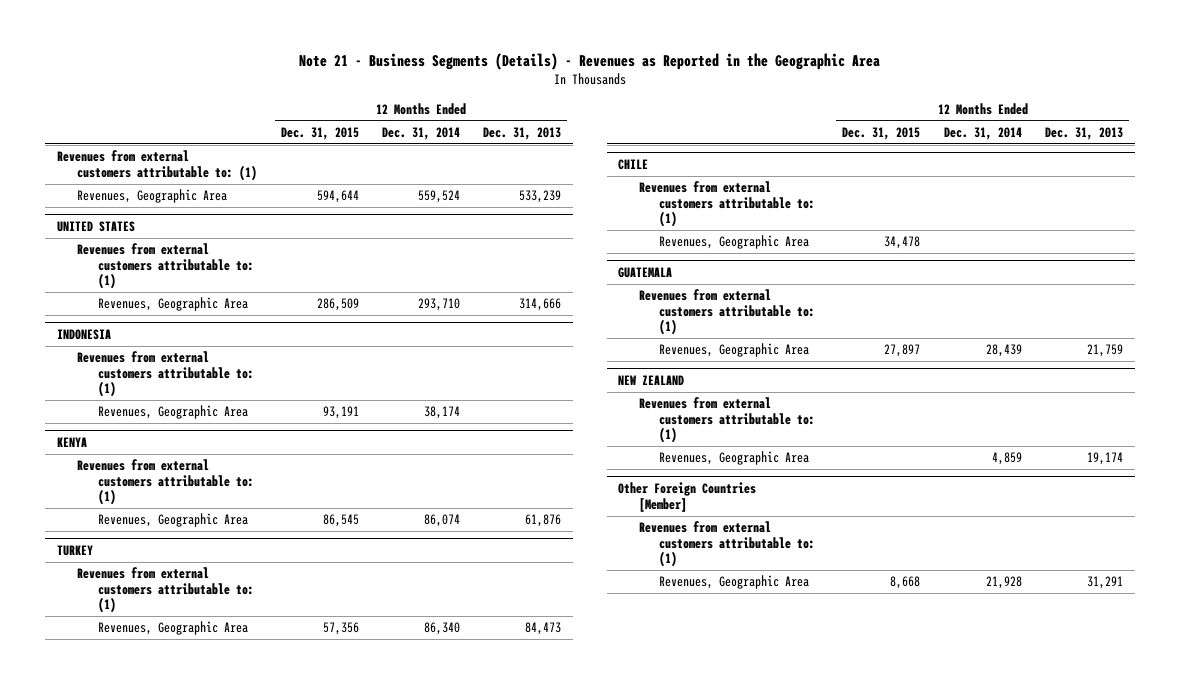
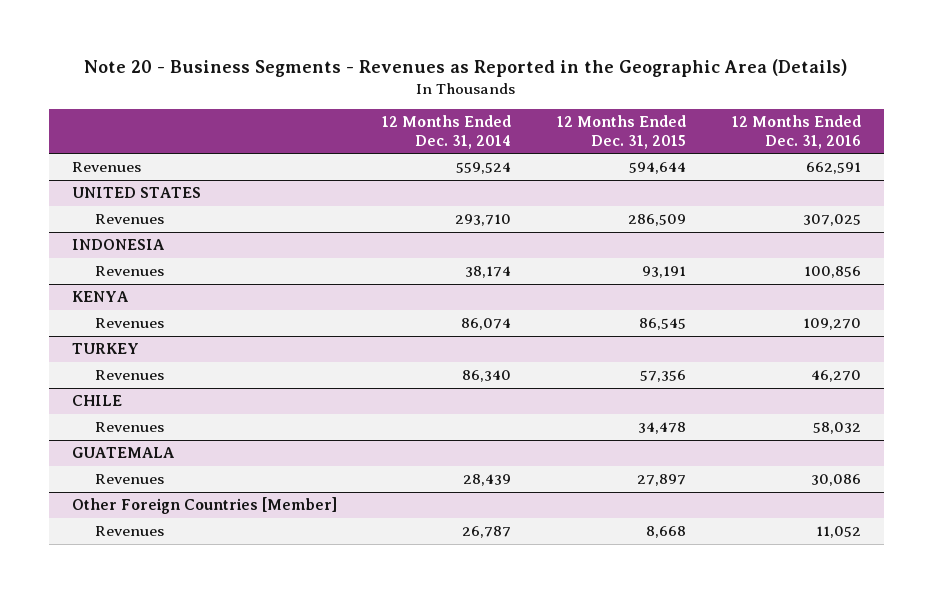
[298,52,880,70] Note 21 - Business Segments (Details) - Revenues as Reported in the Geographic Area -> [84,58,848,77] Note 20 - Business Segments - Revenues as Reported in the Geographic Area (Details)
[483,126,562,140] Dec. 31, 2013 -> none
none -> [731,115,861,149] 12 Months Ended Dec. 31, 2016
[56,150,258,181] Revenues from external customers attributable to: (1) -> none
[77,189,228,204] Revenues, Geographic Area -> [71,162,141,173] Revenues
[77,243,254,290] Revenues from external customers attributable to: (1) -> none
[97,297,248,312] Revenues, Geographic Area -> [94,214,164,225] Revenues
[77,351,254,398] Revenues from external customers attributable to: (1) -> none
[97,405,248,420] Revenues, Geographic Area -> [94,266,164,277] Revenues
[77,459,254,506] Revenues from external customers attributable to: (1) -> none
[97,513,248,528] Revenues, Geographic Area -> [94,318,164,329] Revenues
[77,567,254,614] Revenues from external customers attributable to: (1) -> none
[97,621,248,636] Revenues, Geographic Area -> [94,370,164,381] Revenues
[638,181,816,228] Revenues from external customers attributable to: (1) -> none
[659,235,810,250] Revenues, Geographic Area -> [94,422,164,433] Revenues
[638,289,816,336] Revenues from external customers attributable to: (1) -> none
[618,375,685,386] NEW ZEALAND -> none
[638,397,816,444] Revenues from external customers attributable to: (1) -> none
[659,451,810,466] Revenues, Geographic Area -> none
[659,343,810,358] Revenues, Geographic Area -> [94,474,164,485] Revenues
[638,521,816,568] Revenues from external customers attributable to: (1) -> none
[659,575,810,590] Revenues, Geographic Area -> [94,526,164,537] Revenues
[985,576,1022,590] 21,928 -> [462,526,512,539] 26,787

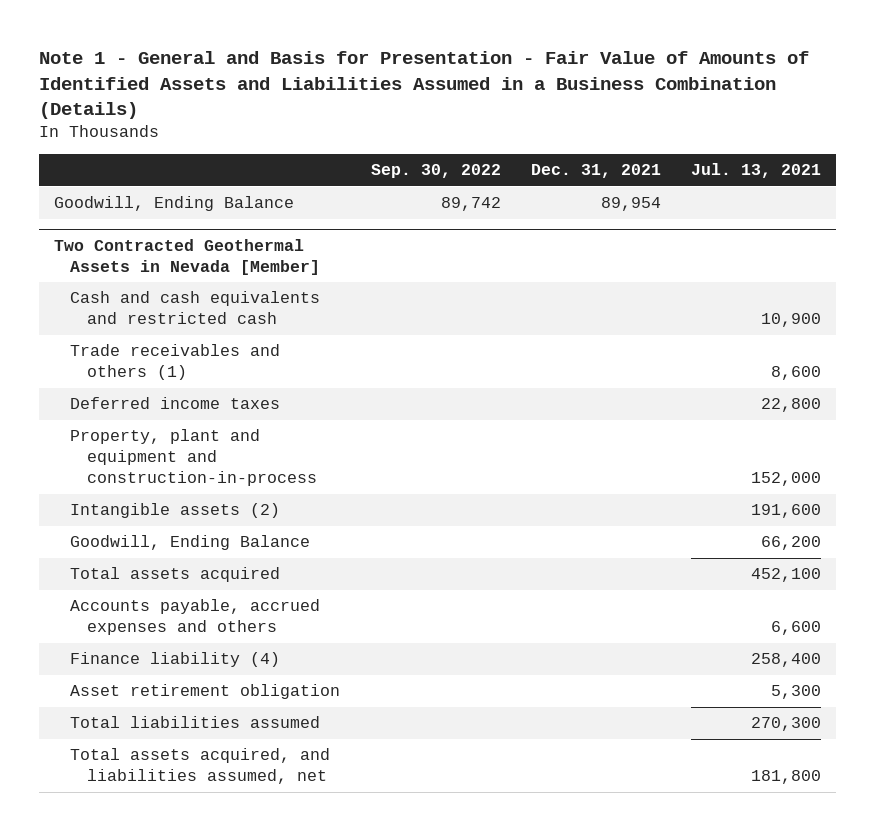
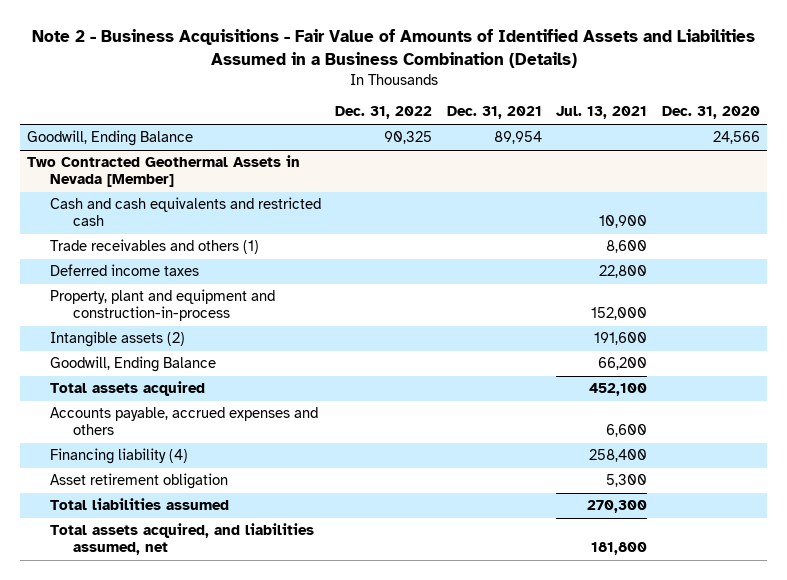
[38,51,809,120] Note 1 - General and Basis for Presentation - Fair Value of Amounts of Identified Assets and Liabilities Assumed in a Business Combination (Details) -> [31,29,755,68] Note 2 - Business Acquisitions - Fair Value of Amounts of Identified Assets and Liabilities Assumed in a Business Combination (Details)
[370,163,501,178] Sep. 30, 2022 -> none
none -> [335,106,433,120] Dec. 31, 2022
none -> [662,106,761,120] Dec. 31, 2020
[70,652,281,668] Finance liability (4) -> [49,448,188,465] Financing liability (4)

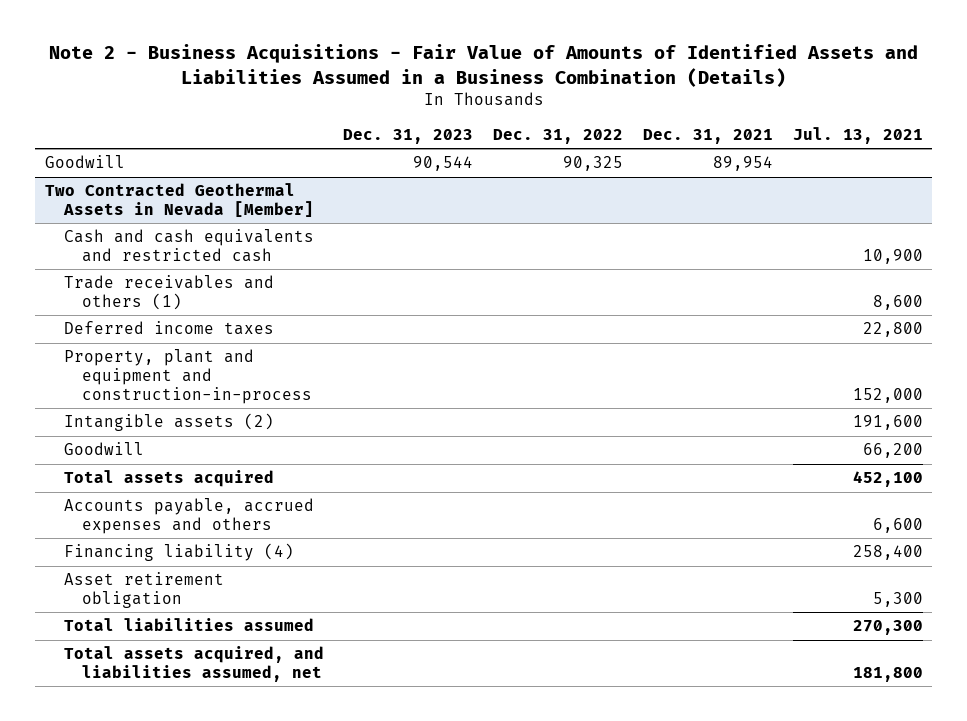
[662,106,761,120] Dec. 31, 2020 -> none
none -> [343,128,474,144] Dec. 31, 2023
[27,130,194,147] Goodwill, Ending Balance -> [44,155,125,169] Goodwill
[49,356,216,373] Goodwill, Ending Balance -> [63,442,144,456] Goodwill

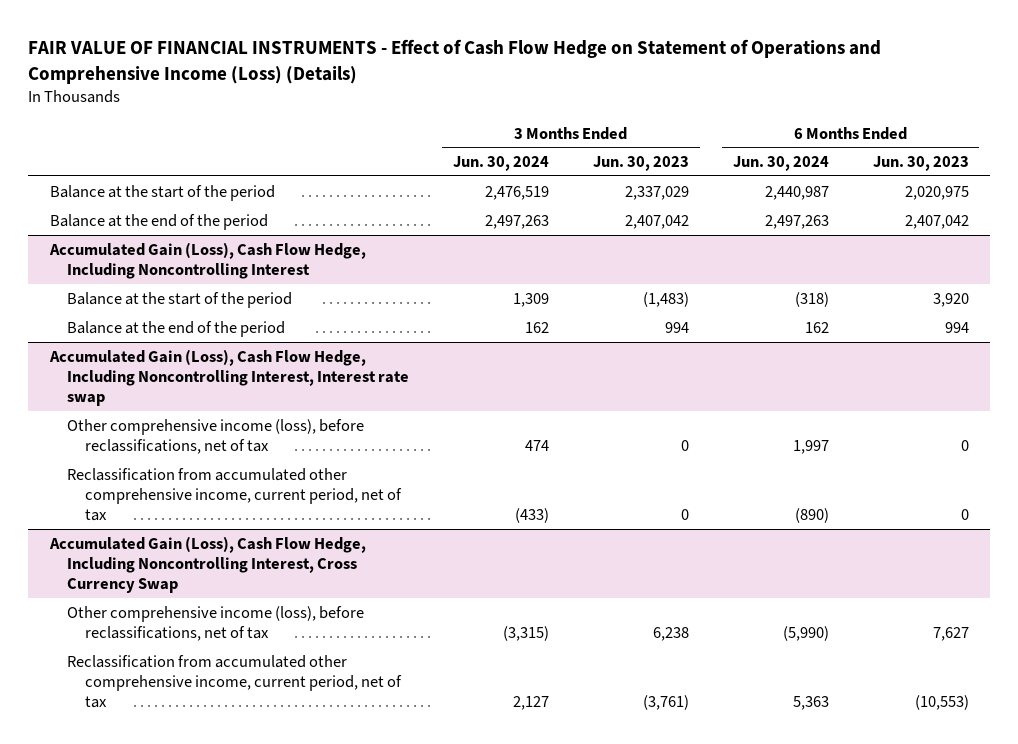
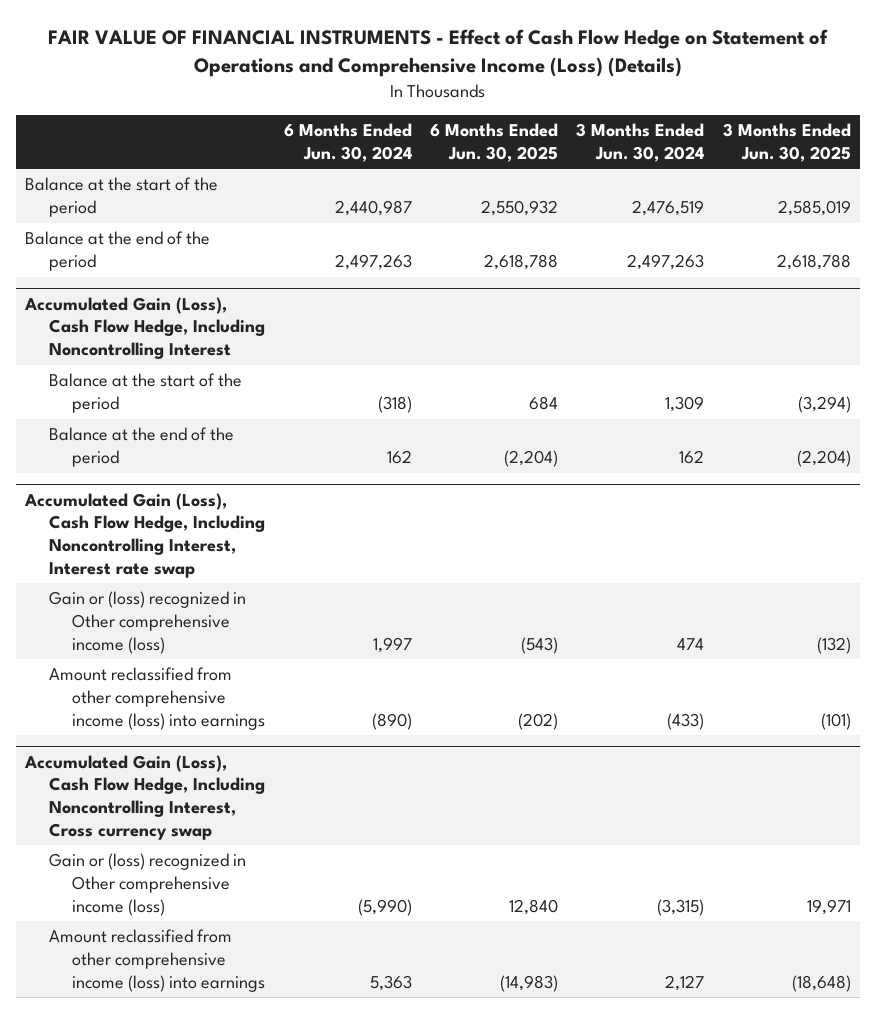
[592,156,689,172] Jun. 30, 2023 -> none
[872,156,969,172] Jun. 30, 2023 -> none
none -> [430,123,559,162] 6 Months Ended Jun. 30, 2025
none -> [722,123,851,162] 3 Months Ended Jun. 30, 2025
[67,418,365,454] Other comprehensive income (loss), before reclassifications, net of tax -> [48,591,246,654] Gain or (loss) recognized in Other comprehensive income (loss)
[67,467,402,521] Reclassification from accumulated other comprehensive income, current period, net of tax -> [48,667,266,730] Amount reclassified from other comprehensive income (loss) into earnings
[48,535,366,593] Accumulated Gain (Loss), Cash Flow Hedge, Including Noncontrolling Interest, Cross Currency Swap -> [24,754,265,840] Accumulated Gain (Loss), Cash Flow Hedge, Including Noncontrolling Interest, Cross currency swap
[67,605,365,641] Other comprehensive income (loss), before reclassifications, net of tax -> [48,853,246,916] Gain or (loss) recognized in Other comprehensive income (loss)
[67,654,402,708] Reclassification from accumulated other comprehensive income, current period, net of tax -> [48,929,266,992] Amount reclassified from other comprehensive income (loss) into earnings

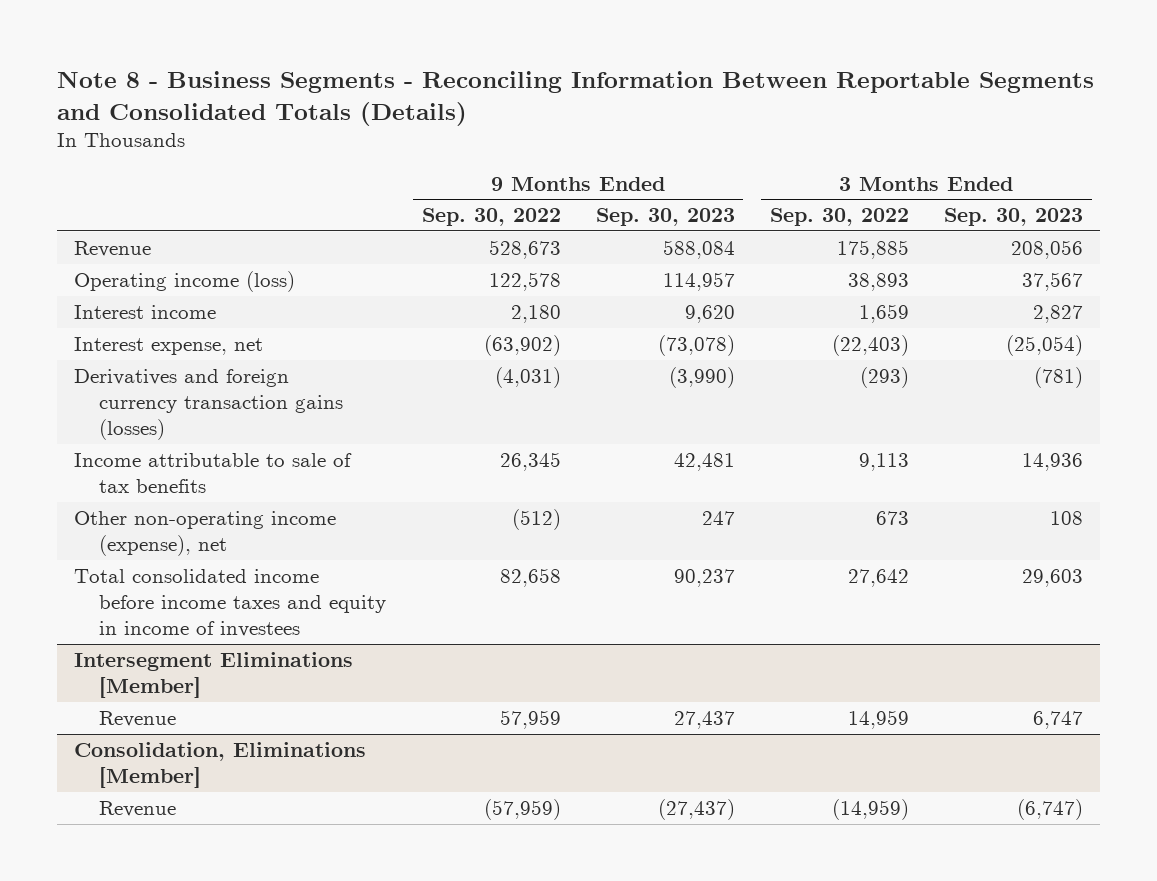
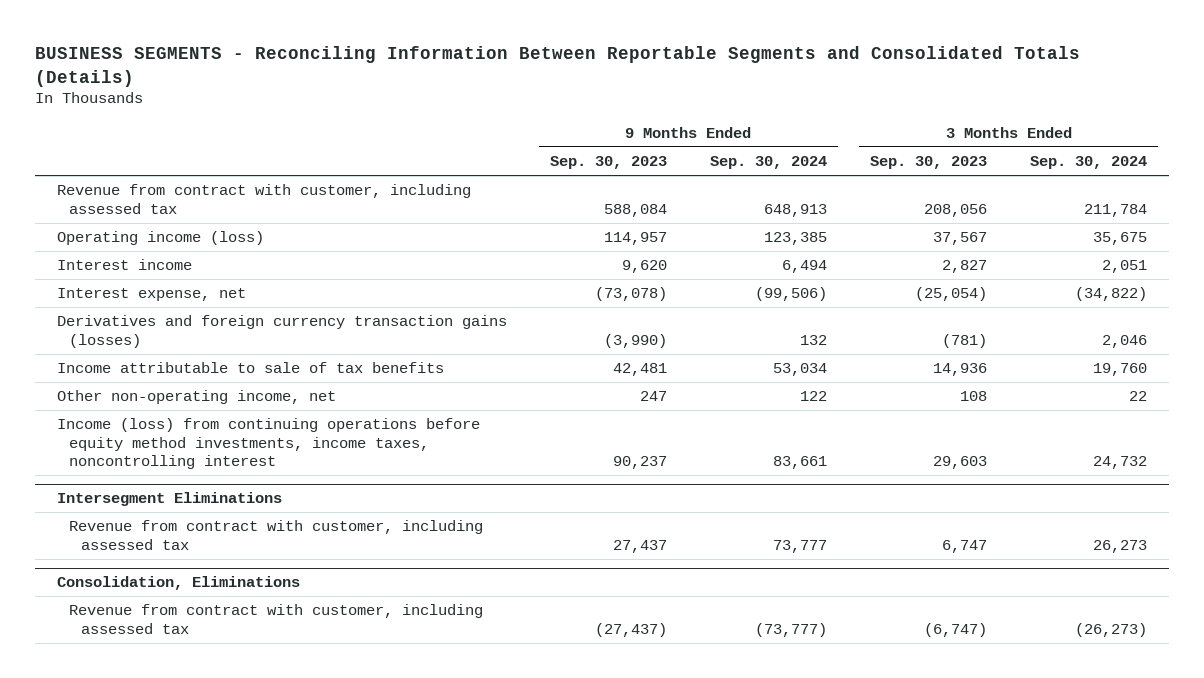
[56,71,1094,126] Note 8 - Business Segments - Reconciling Information Between Reportable Segments and Consolidated Totals (Details) -> [35,45,1081,87] BUSINESS SEGMENTS - Reconciling Information Between Reportable Segments and Consolidated Totals (Details)
[421,208,561,227] Sep. 30, 2022 -> none
[769,208,909,227] Sep. 30, 2022 -> none
none -> [709,156,827,170] Sep. 30, 2024
none -> [1030,156,1148,170] Sep. 30, 2024
[74,240,152,257] Revenue -> [56,184,471,214] Revenue from contract with customer, including assessed tax
[74,510,337,556] Other non-operating income (expense), net -> [56,390,336,405] Other non-operating income, net
[74,568,387,637] Total consolidated income before income taxes and equity in income of investees -> [56,418,480,469] Income (loss) from continuing operations before equity method investments, income taxes, noncontrolling interest
[74,651,354,698] Intersegment Eliminations [Member] -> [56,492,282,507] Intersegment Eliminations
[99,710,177,727] Revenue -> [68,520,483,550] Revenue from contract with customer, including assessed tax
[74,741,367,788] Consolidation, Eliminations [Member] -> [56,576,300,591] Consolidation, Eliminations
[99,800,177,817] Revenue -> [68,604,483,634] Revenue from contract with customer, including assessed tax

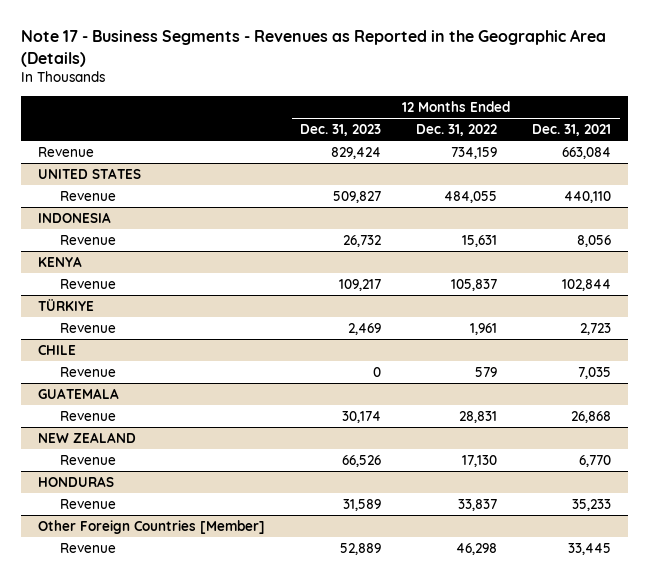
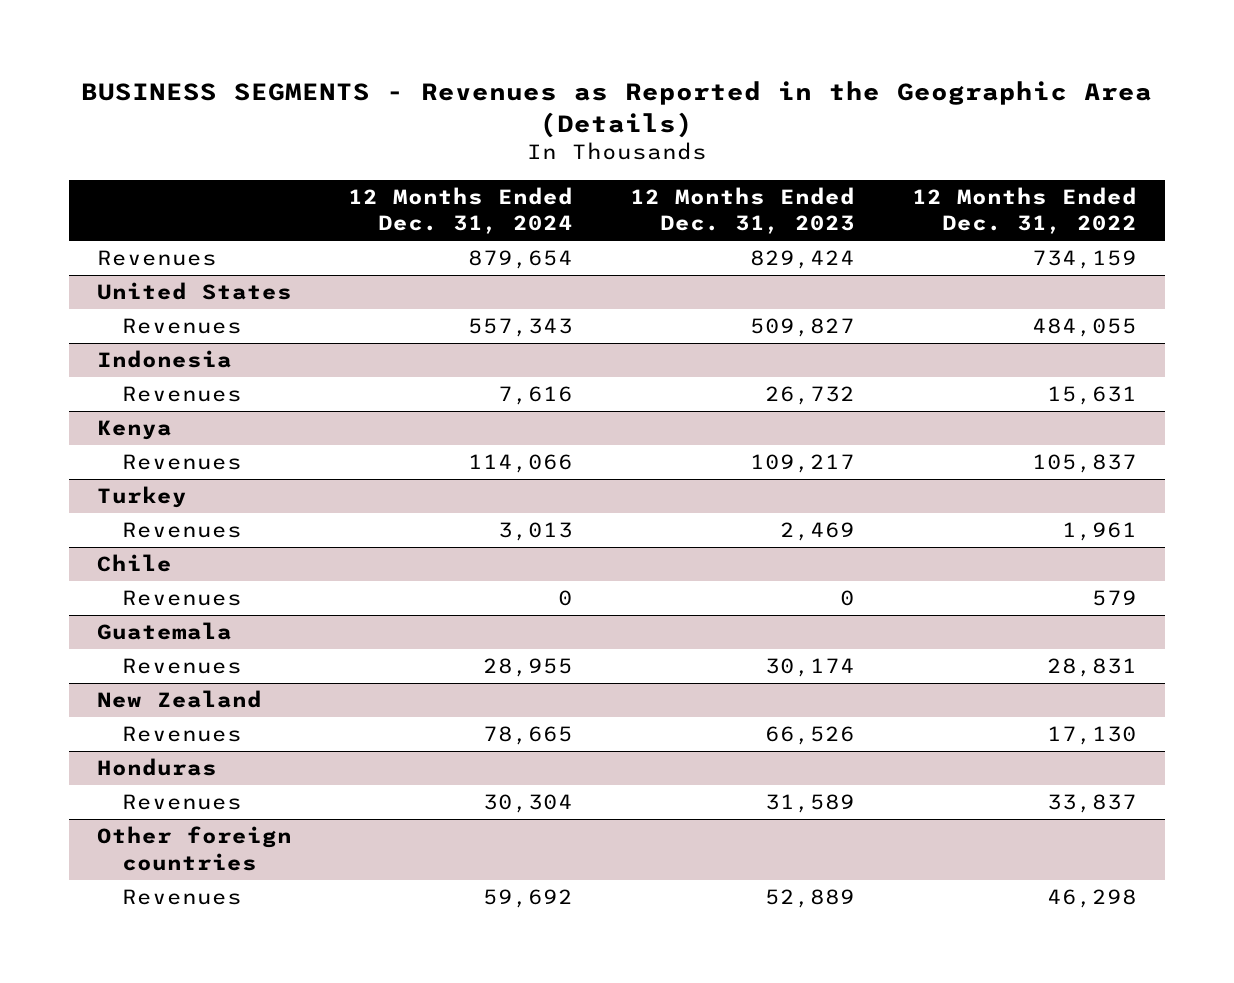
[21,29,607,67] Note 17 - Business Segments - Revenues as Reported in the Geographic Area (Details) -> [80,81,1152,138] BUSINESS SEGMENTS - Revenues as Reported in the Geographic Area (Details)
[531,124,611,137] Dec. 31, 2021 -> none
none -> [348,186,574,235] 12 Months Ended Dec. 31, 2024
[38,146,95,157] Revenue -> [96,250,217,267] Revenues
[38,167,142,179] UNITED STATES -> [96,282,292,301] United States
[59,190,116,201] Revenue -> [121,318,242,335] Revenues
[38,211,112,223] INDONESIA -> [96,350,232,369] Indonesia
[59,234,116,245] Revenue -> [121,386,242,403] Revenues
[38,255,83,267] KENYA -> [96,420,172,441] Kenya
[59,278,116,289] Revenue -> [121,454,242,471] Revenues
[38,298,95,311] TÜRKIYE -> [96,486,187,509] Turkey
[59,322,116,333] Revenue -> [121,522,242,539] Revenues
[38,344,77,355] CHILE -> [96,554,172,573] Chile
[59,366,116,377] Revenue -> [121,590,242,607] Revenues
[38,387,120,399] GUATEMALA -> [96,622,232,641] Guatemala
[59,410,116,421] Revenue -> [121,658,242,675] Revenues
[38,431,137,443] NEW ZEALAND -> [96,690,262,709] New Zealand
[59,454,116,465] Revenue -> [121,726,242,743] Revenues
[38,475,115,487] HONDURAS -> [96,758,217,777] Honduras
[59,498,116,509] Revenue -> [121,794,242,811] Revenues
[38,519,266,534] Other Foreign Countries [Member] -> [96,826,292,871] Other foreign countries
[59,542,116,553] Revenue -> [121,889,242,906] Revenues

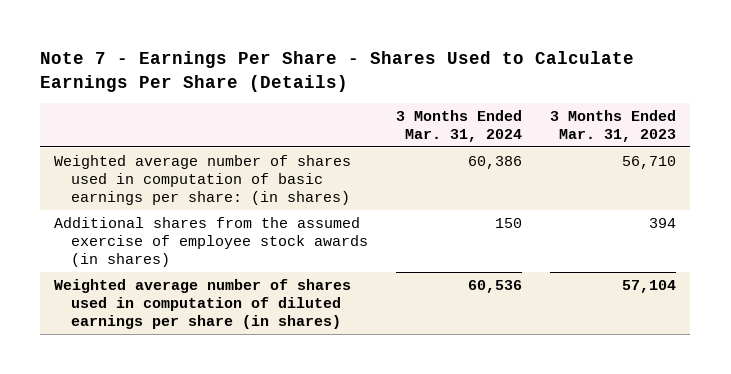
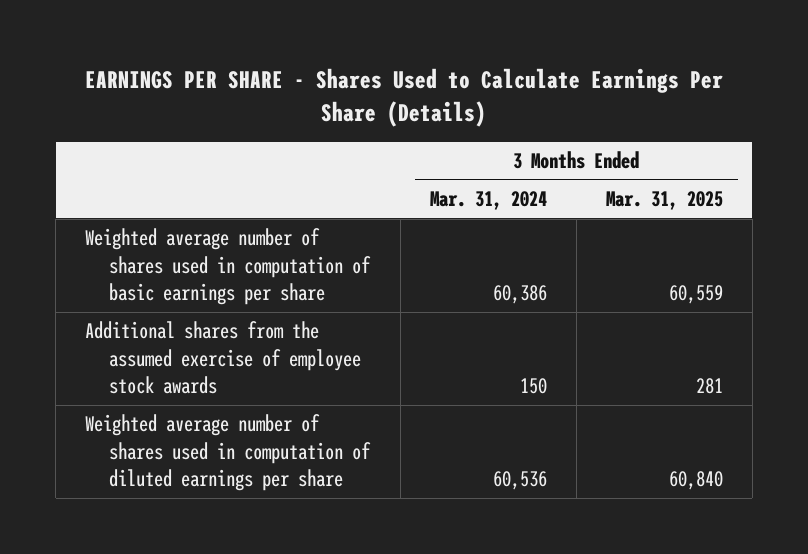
[40,50,635,92] Note 7 - Earnings Per Share - Shares Used to Calculate Earnings Per Share (Details) -> [84,68,723,127] EARNINGS PER SHARE - Shares Used to Calculate Earnings Per Share (Details)
[550,109,677,142] 3 Months Ended Mar. 31, 2023 -> none
none -> [605,191,723,211] Mar. 31, 2025
[54,155,352,205] Weighted average number of shares used in computation of basic earnings per share: (in shares) -> [85,228,372,305] Weighted average number of shares used in computation of basic earnings per share
[54,217,368,267] Additional shares from the assumed exercise of employee stock awards (in shares) -> [85,321,362,394] Additional shares from the assumed exercise of employee stock awards
[54,279,352,329] Weighted average number of shares used in computation of diluted earnings per share (in shares) -> [85,414,372,491] Weighted average number of shares used in computation of diluted earnings per share

